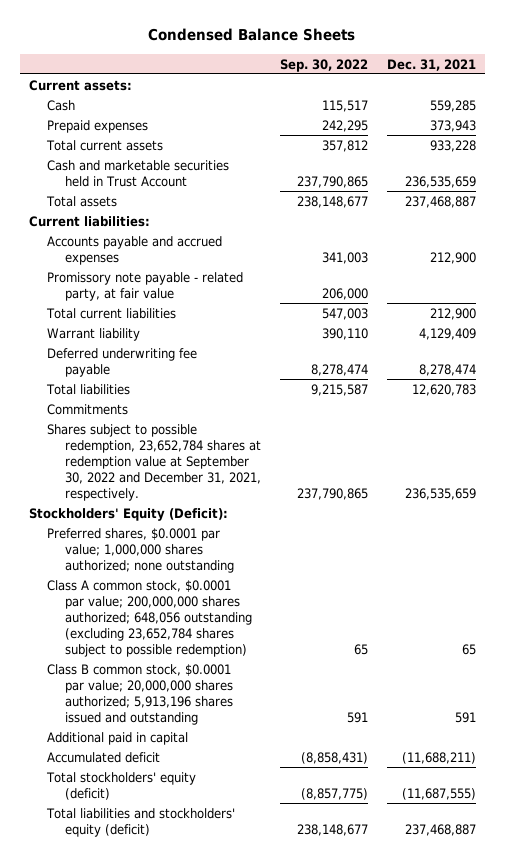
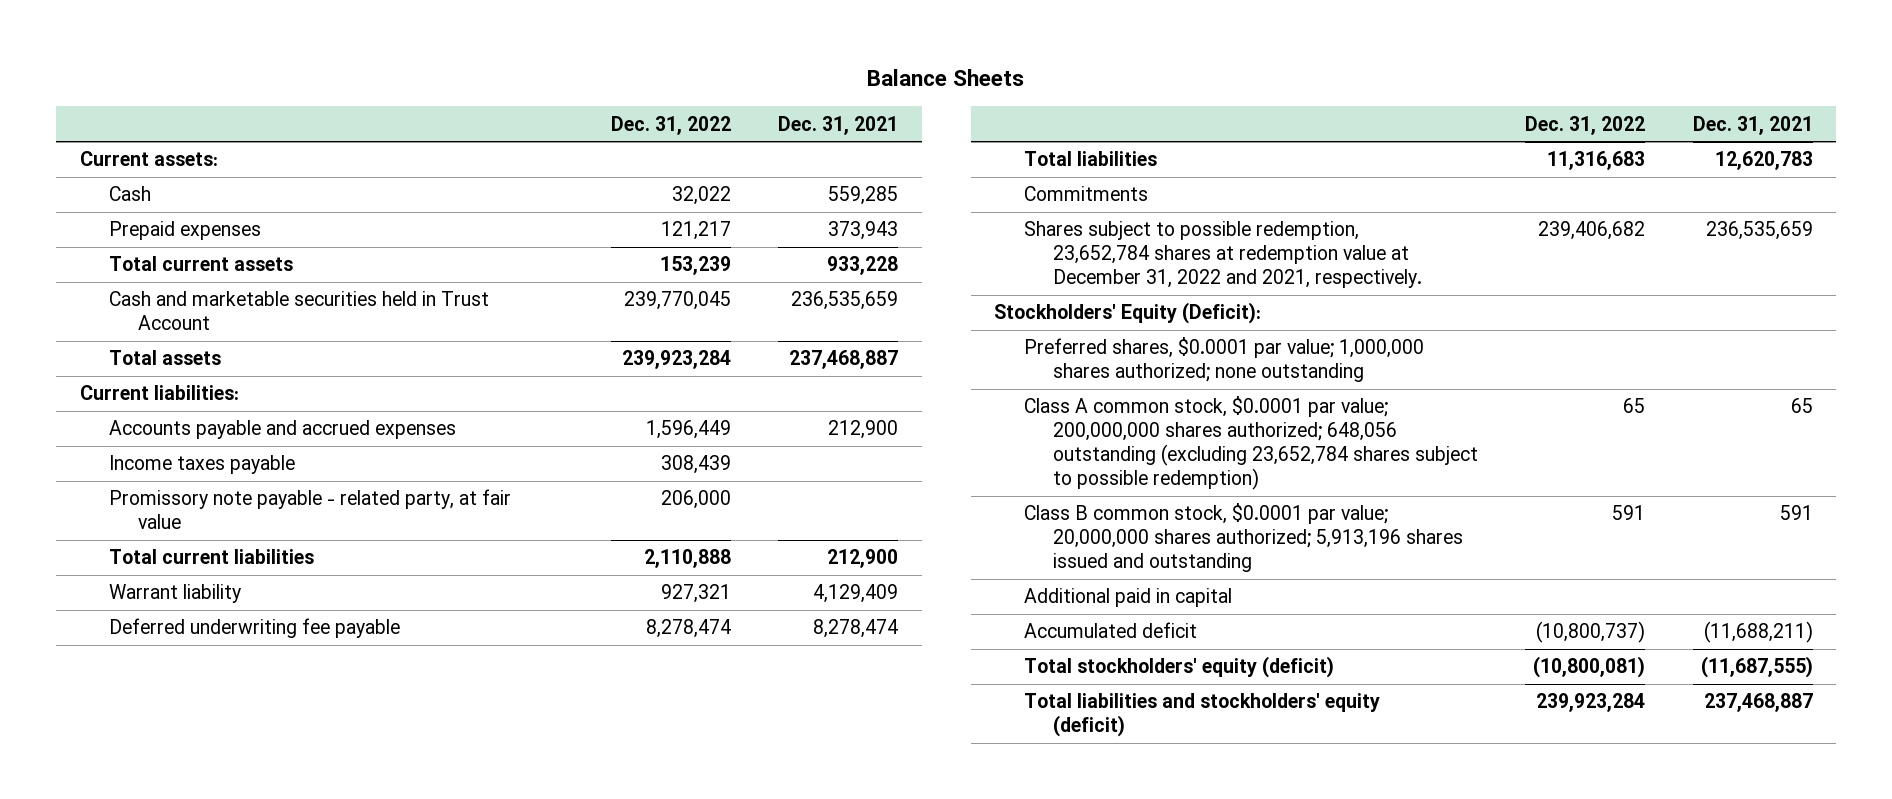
[148,28,356,42] Condensed Balance Sheets -> [867,69,1025,87] Balance Sheets
[279,58,368,72] Sep. 30, 2022 -> none
none -> [610,115,731,135] Dec. 31, 2022
none -> [108,455,295,475] Income taxes payable
[47,423,262,501] Shares subject to possible redemption, 23,652,784 shares at redemption value at September 30, 2022 and December 31, 2021, respectively. -> [1023,221,1423,289] Shares subject to possible redemption, 23,652,784 shares at redemption value at December 31, 2022 and 2021, respectively.

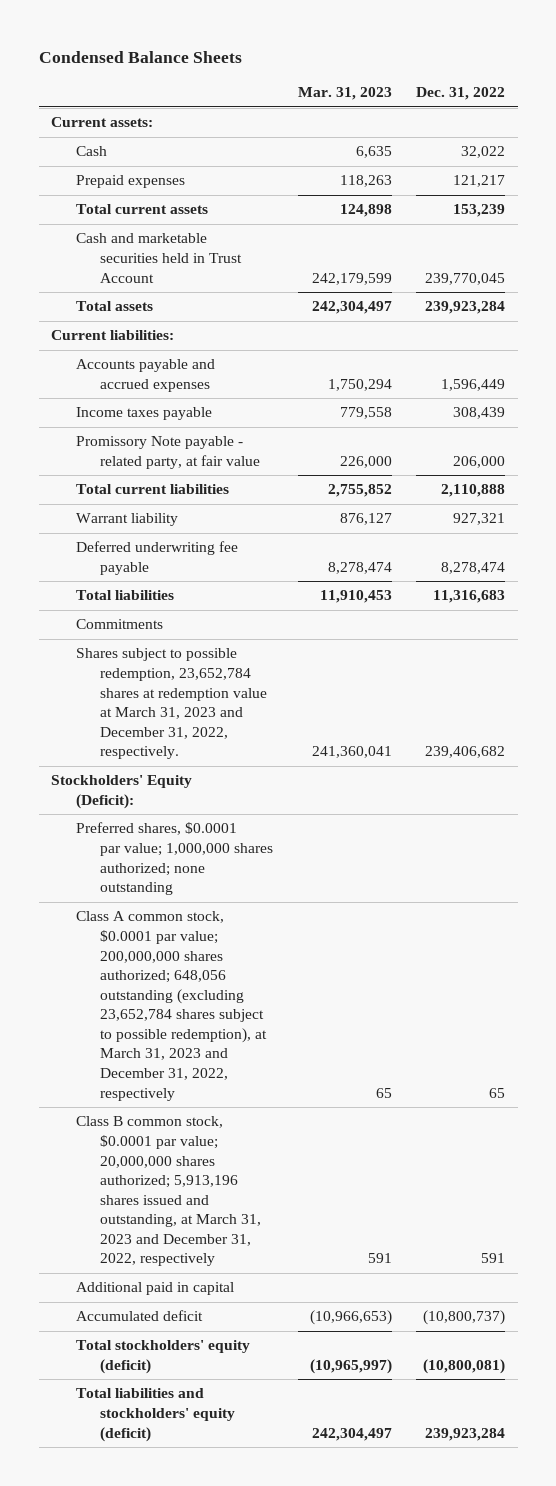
[867,69,1025,87] Balance Sheets -> [38,50,242,63] Condensed Balance Sheets
[777,115,898,135] Dec. 31, 2021 -> none
none -> [297,87,392,101] Mar. 31, 2023
[108,489,511,530] Promissory note payable - related party, at fair value -> [75,436,260,469] Promissory Note payable - related party, at fair value
[1023,221,1423,289] Shares subject to possible redemption, 23,652,784 shares at redemption value at December 31, 2022 and 2021, respectively. -> [75,648,267,760] Shares subject to possible redemption, 23,652,784 shares at redemption value at March 31, 2023 and December 31, 2022, respectively.
[1023,396,1479,491] Class A common stock, $0.0001 par value; 200,000,000 shares authorized; 648,056 outstanding (excluding 23,652,784 shares subject to possible redemption) -> [75,911,267,1101] Class A common stock, $0.0001 par value; 200,000,000 shares authorized; 648,056 outstanding (excluding 23,652,784 shares subject to possible redemption), at March 31, 2023 and December 31, 2022, respectively
[1023,503,1464,573] Class B common stock, $0.0001 par value; 20,000,000 shares authorized; 5,913,196 shares issued and outstanding -> [75,1116,261,1267] Class B common stock, $0.0001 par value; 20,000,000 shares authorized; 5,913,196 shares issued and outstanding, at March 31, 2023 and December 31, 2022, respectively

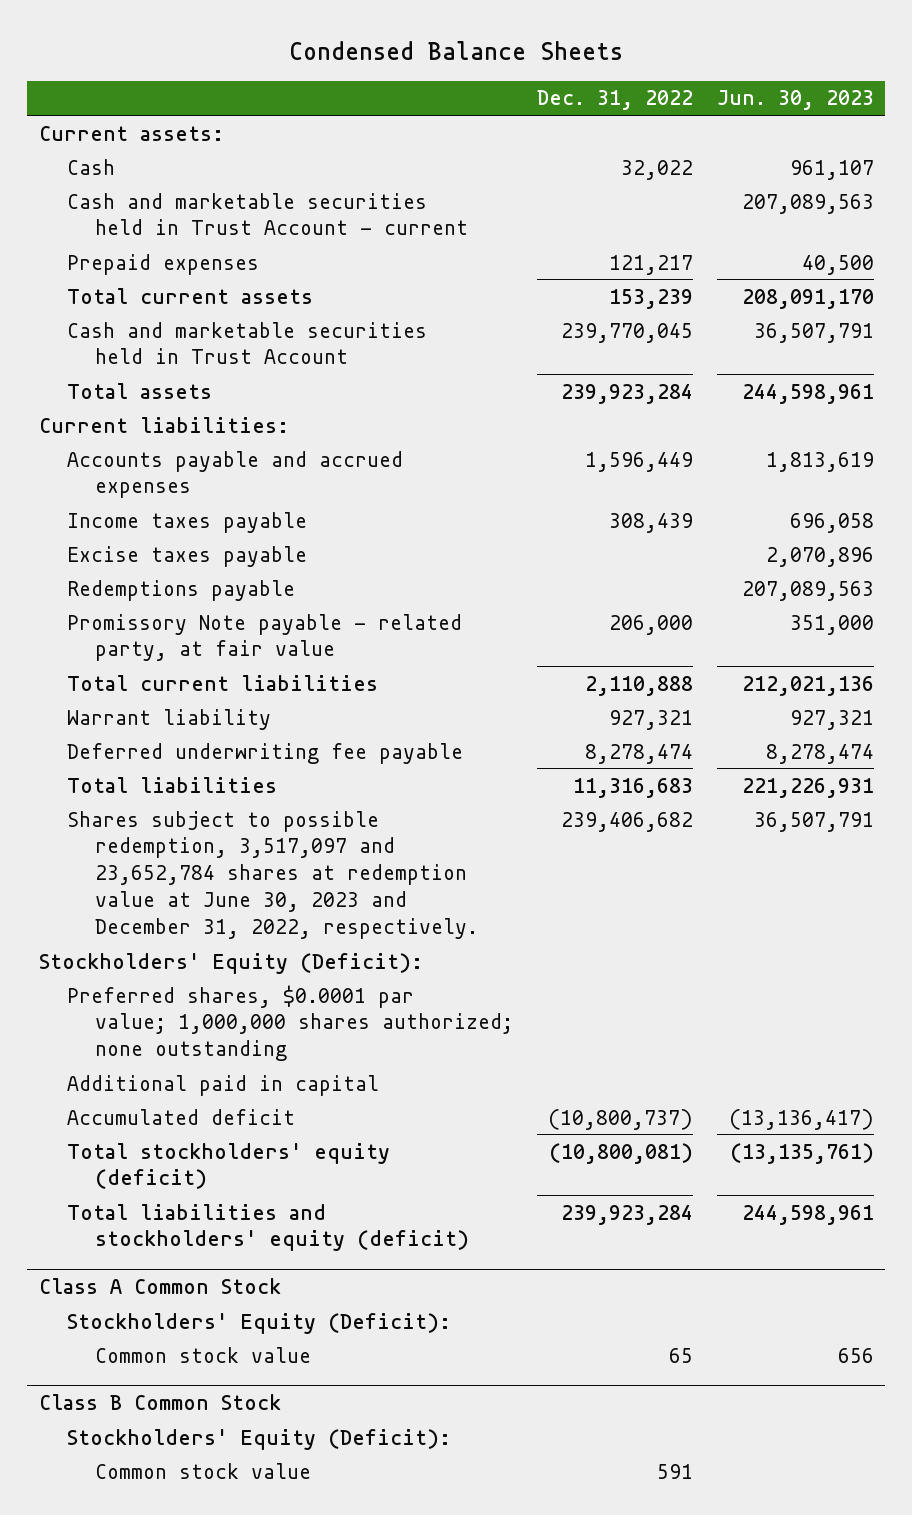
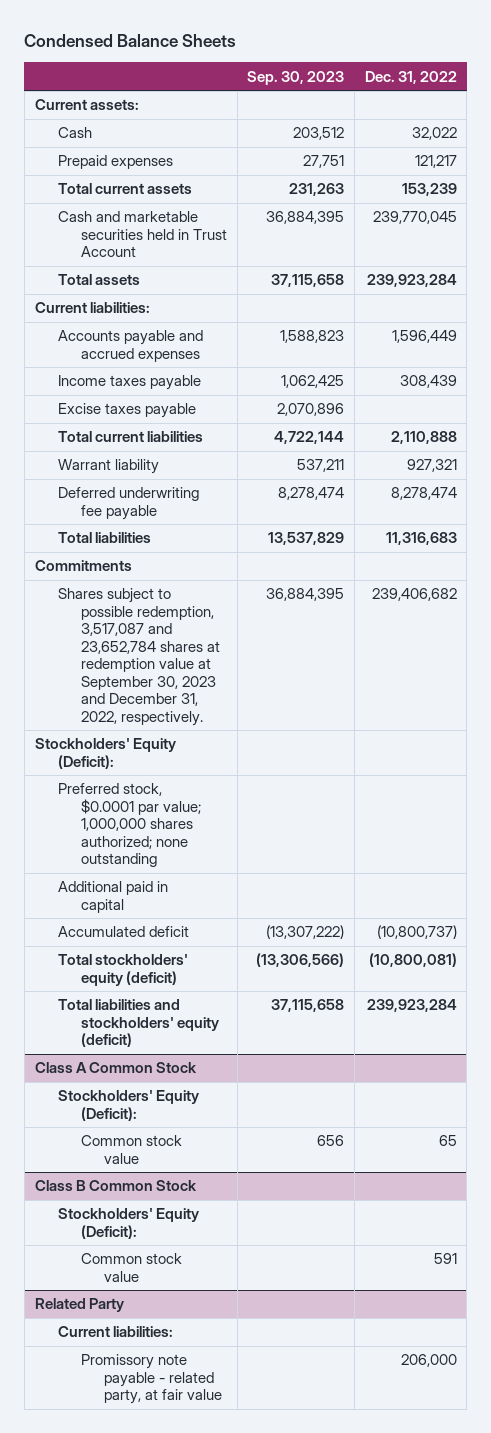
[716,90,874,111] Jun. 30, 2023 -> none
none -> [247,70,345,85] Sep. 30, 2023
[66,192,468,236] Cash and marketable securities held in Trust Account - current -> none
[66,579,295,601] Redemptions payable -> none
[66,613,462,662] Promissory Note payable - related party, at fair value -> none
none -> [34,560,132,572] Commitments
[66,810,478,939] Shares subject to possible redemption, 3,517,097 and 23,652,784 shares at redemption value at June 30, 2023 and December 31, 2022, respectively. -> [57,588,220,726] Shares subject to possible redemption, 3,517,087 and 23,652,784 shares at redemption value at September 30, 2023 and December 31, 2022, respectively.
[66,984,513,1062] Preferred shares, $0.0001 par value; 1,000,000 shares authorized; none outstanding -> [57,783,201,868] Preferred stock, $0.0001 par value; 1,000,000 shares authorized; none outstanding
none -> [34,1298,124,1313] Related Party
none -> [57,1326,173,1338] Current liabilities:
none -> [80,1354,223,1405] Promissory note payable - related party, at fair value

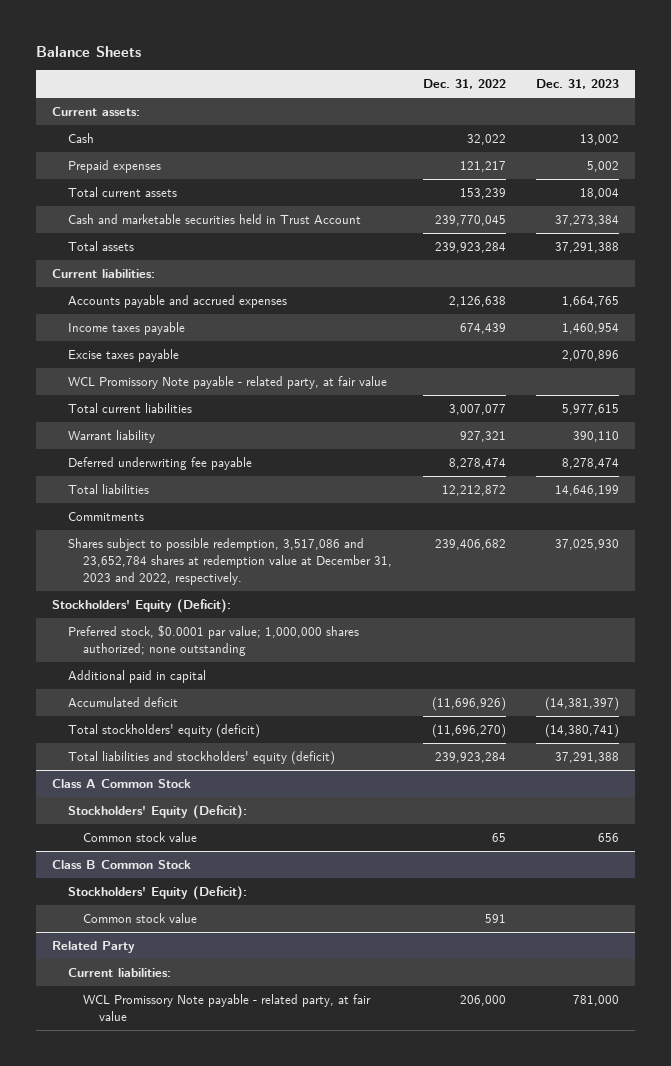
[24,34,237,48] Condensed Balance Sheets -> [36,45,142,57] Balance Sheets
[247,70,345,85] Sep. 30, 2023 -> none
none -> [536,79,620,90] Dec. 31, 2023
[391,330,457,344] 1,596,449 -> [448,296,506,308] 2,126,638
[399,375,457,389] 308,439 -> [459,323,506,335] 674,439
none -> [67,376,387,390] WCL Promissory Note payable - related party, at fair value
[390,431,457,445] 2,110,888 -> [448,404,506,416] 3,007,077
[385,532,457,546] 11,316,683 -> [441,485,506,497] 12,212,872
[57,588,220,726] Shares subject to possible redemption, 3,517,087 and 23,652,784 shares at redemption value at September 30, 2023 and December 31, 2022, respectively. -> [67,538,393,586] Shares subject to possible redemption, 3,517,086 and 23,652,784 shares at redemption value at December 31, 2023 and 2022, respectively.
[376,925,457,940] (10,800,737) -> [431,697,506,712] (11,696,926)
[368,953,457,968] (10,800,081) -> [431,724,506,739] (11,696,270)
[80,1354,223,1405] Promissory note payable - related party, at fair value -> [83,994,372,1022] WCL Promissory Note payable - related party, at fair value

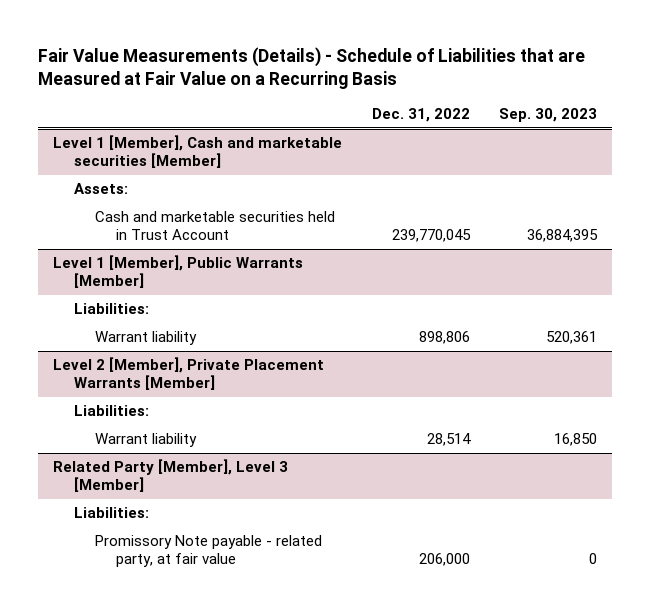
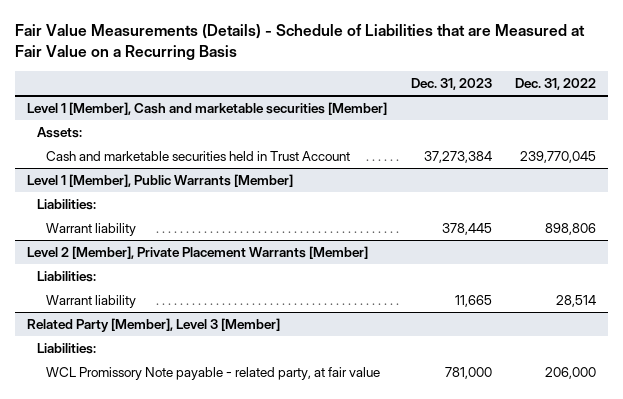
[499,108,598,123] Sep. 30, 2023 -> none
none -> [410,78,492,91] Dec. 31, 2023
[94,535,322,568] Promissory Note payable - related party, at fair value -> [46,367,381,381] WCL Promissory Note payable - related party, at fair value

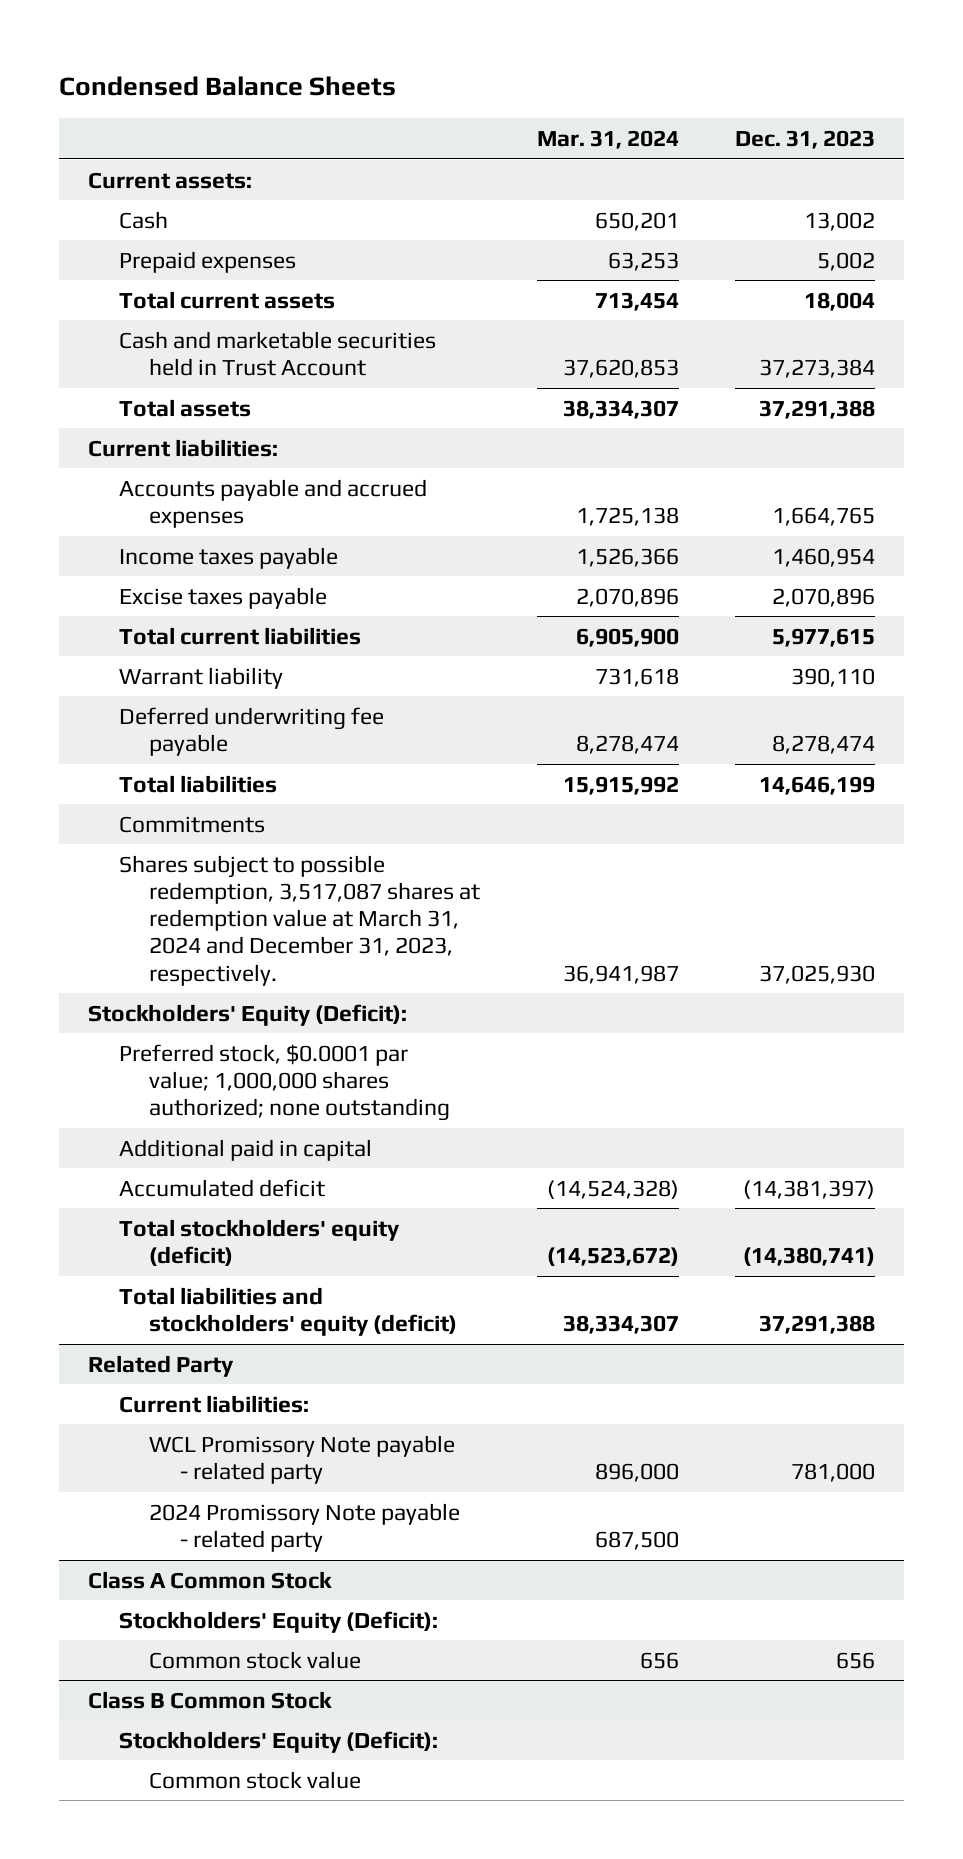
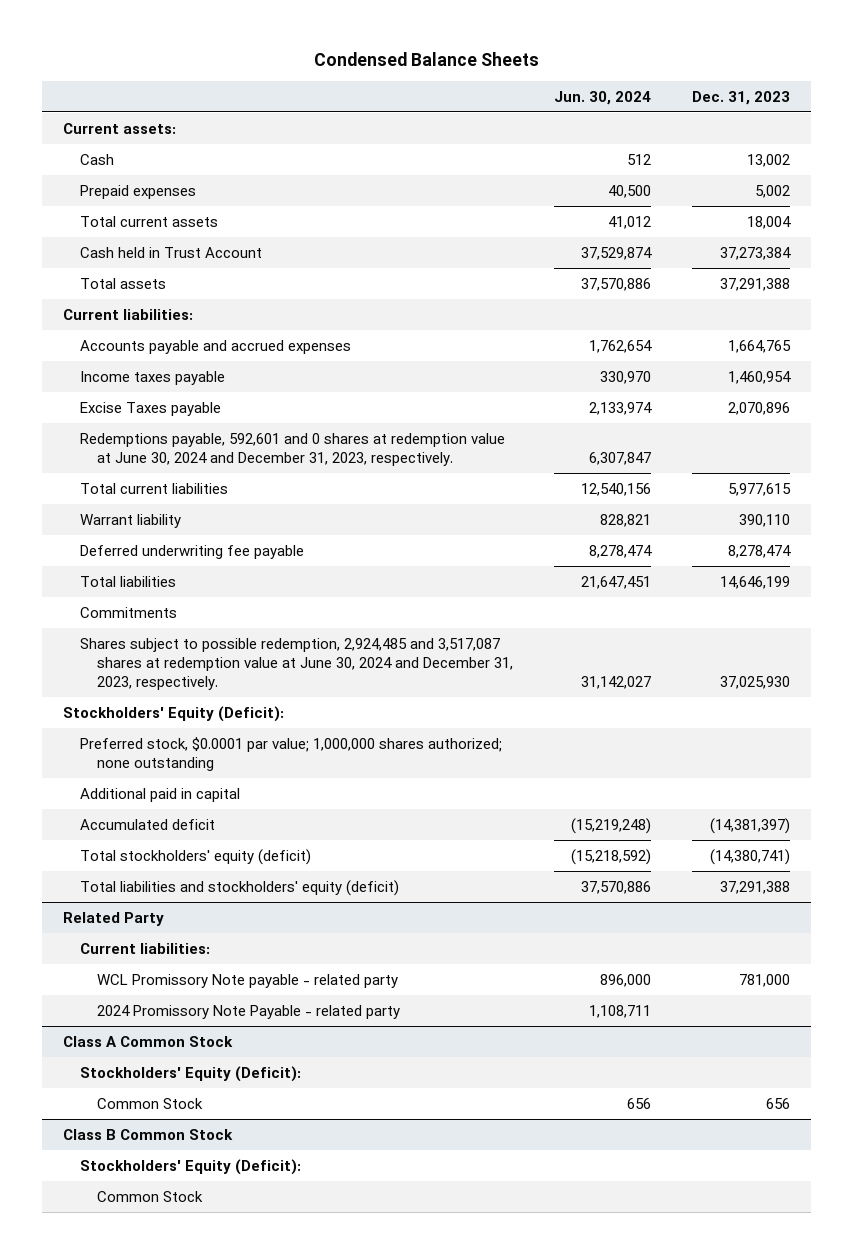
[536,130,679,150] Mar. 31, 2024 -> none
none -> [554,90,652,105] Jun. 30, 2024
[118,330,436,376] Cash and marketable securities held in Trust Account -> [79,246,262,258] Cash held in Trust Account
[118,586,327,609] Excise taxes payable -> [79,401,221,416] Excise Taxes payable
none -> [79,432,505,466] Redemptions payable, 592,601 and 0 shares at redemption value at June 30, 2024 and December 31, 2023, respectively.
[118,854,481,986] Shares subject to possible redemption, 3,517,087 shares at redemption value at March 31, 2024 and December 31, 2023, respectively. -> [79,637,514,690] Shares subject to possible redemption, 2,924,485 and 3,517,087 shares at redemption value at June 30, 2024 and December 31, 2023, respectively.
[149,1502,461,1552] 2024 Promissory Note payable - related party -> [97,1004,401,1019] 2024 Promissory Note Payable - related party
[149,1650,362,1669] Common stock value -> [97,1097,204,1109] Common Stock
[149,1770,362,1789] Common stock value -> [97,1190,204,1202] Common Stock

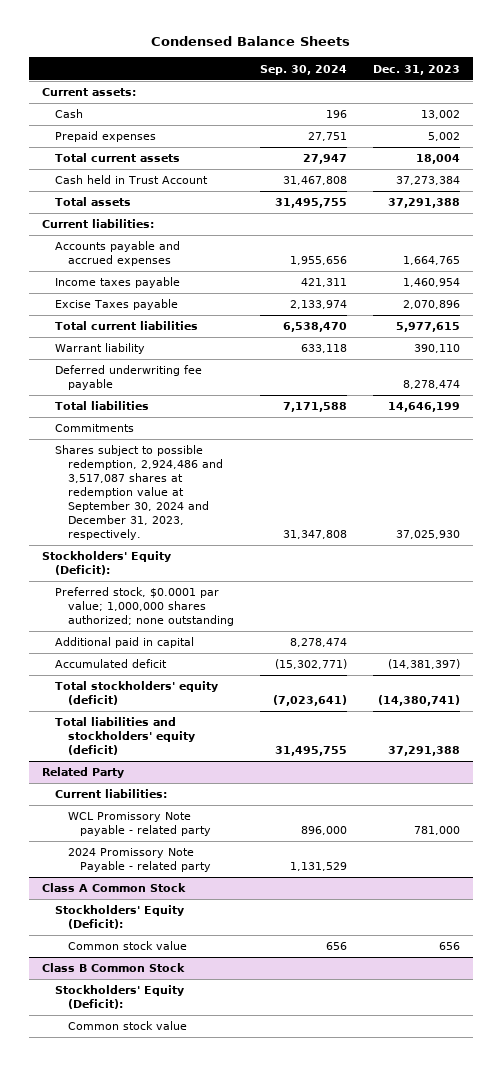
[554,90,652,105] Jun. 30, 2024 -> none
none -> [259,64,347,75] Sep. 30, 2024
[79,432,505,466] Redemptions payable, 592,601 and 0 shares at redemption value at June 30, 2024 and December 31, 2023, respectively. -> none
[79,637,514,690] Shares subject to possible redemption, 2,924,485 and 3,517,087 shares at redemption value at June 30, 2024 and December 31, 2023, respectively. -> [54,445,223,541] Shares subject to possible redemption, 2,924,486 and 3,517,087 shares at redemption value at September 30, 2024 and December 31, 2023, respectively.
[97,1097,204,1109] Common Stock -> [67,941,187,951] Common stock value
[97,1190,204,1202] Common Stock -> [67,1021,187,1031] Common stock value

